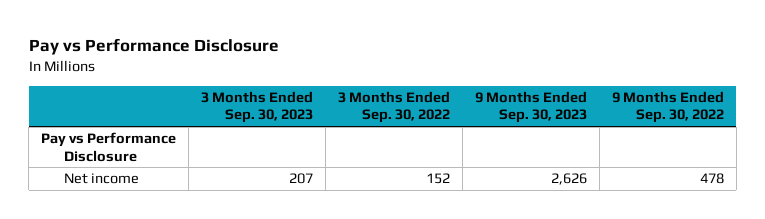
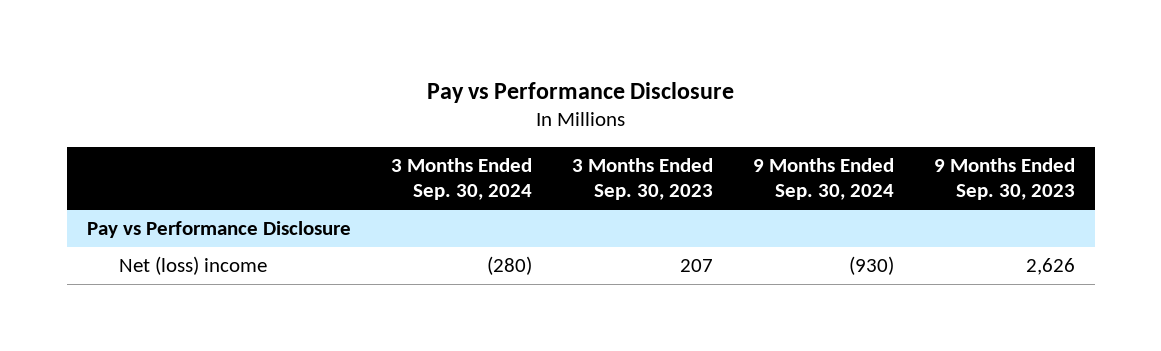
[337,91,450,124] 3 Months Ended Sep. 30, 2022 -> none
[611,91,724,124] 9 Months Ended Sep. 30, 2022 -> none
none -> [390,158,532,201] 3 Months Ended Sep. 30, 2024
none -> [752,158,894,201] 9 Months Ended Sep. 30, 2024
[63,173,139,185] Net income -> [119,256,268,276] Net (loss) income

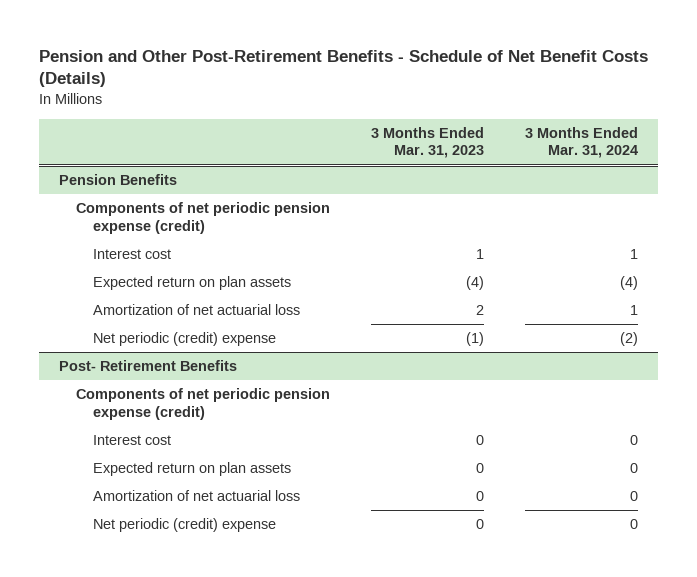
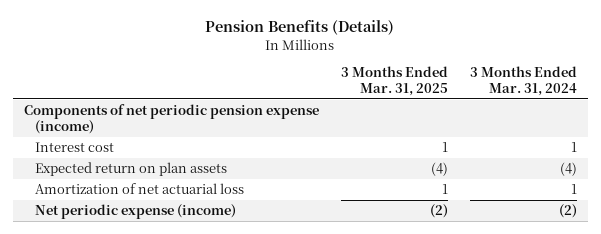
[39,49,649,88] Pension and Other Post-Retirement Benefits - Schedule of Net Benefit Costs (Details) -> [205,20,395,36] Pension Benefits (Details)
[370,126,484,159] 3 Months Ended Mar. 31, 2023 -> none
none -> [340,66,448,97] 3 Months Ended Mar. 31, 2025
[59,174,178,186] Pension Benefits -> none
[76,202,331,234] Components of net periodic pension expense (credit) -> [23,104,319,134] Components of net periodic pension expense (income)
[59,360,238,372] Post- Retirement Benefits -> none
[76,388,331,420] Components of net periodic pension expense (credit) -> none
[92,435,171,446] Interest cost -> none
[92,462,291,477] Expected return on plan assets -> none
[92,490,300,502] Amortization of net actuarial loss -> none
[92,518,276,533] Net periodic (credit) expense -> none
[92,332,276,347] Net periodic (credit) expense -> [34,204,236,220] Net periodic expense (income)

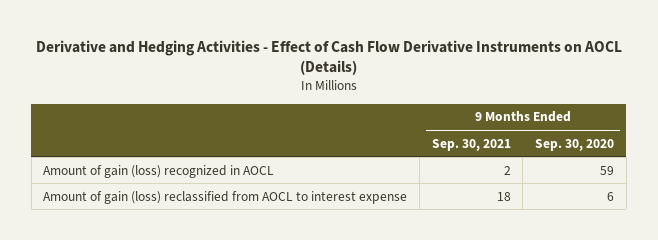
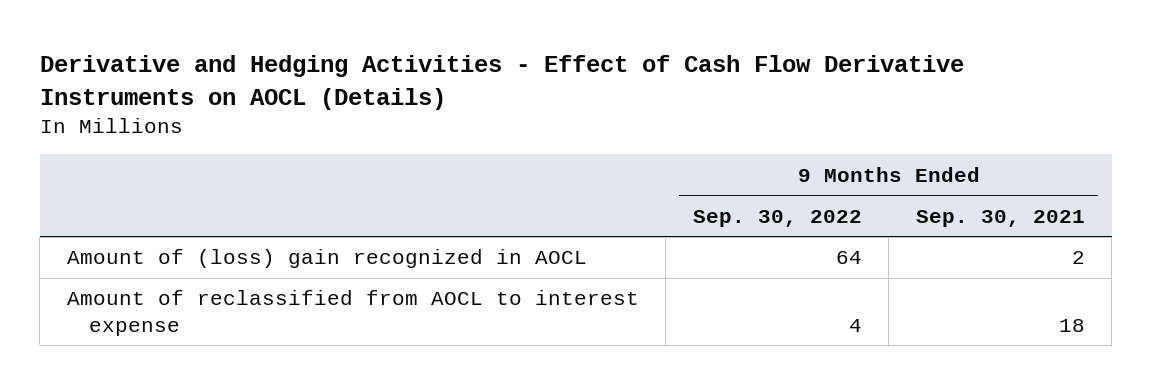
[535,138,615,151] Sep. 30, 2020 -> none
none -> [692,209,862,227] Sep. 30, 2022
[43,164,275,178] Amount of gain (loss) recognized in AOCL -> [66,249,587,269] Amount of (loss) gain recognized in AOCL
[43,190,408,204] Amount of gain (loss) reclassified from AOCL to interest expense -> [66,290,639,336] Amount of reclassified from AOCL to interest expense

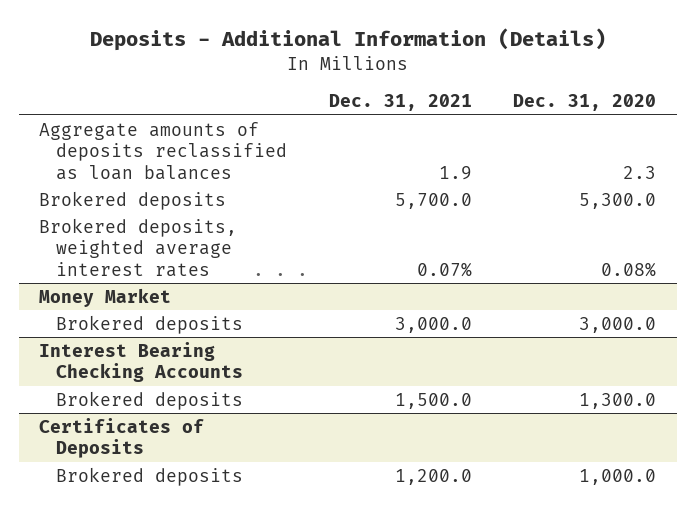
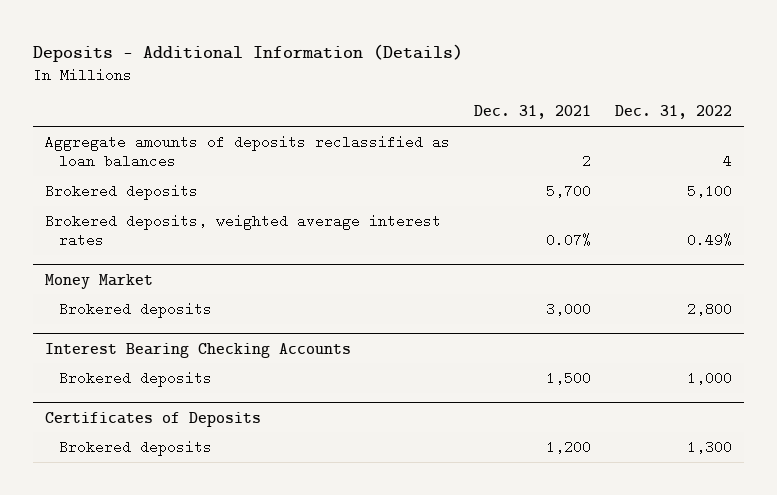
[512,94,656,112] Dec. 31, 2020 -> none
none -> [615,105,733,120] Dec. 31, 2022
[438,165,472,180] 1.9 -> [582,154,592,169] 2
[394,192,472,209] 5,700.0 -> [546,183,592,198] 5,700
[394,316,472,333] 3,000.0 -> [546,301,592,316] 3,000
[394,392,472,409] 1,500.0 -> [546,370,592,385] 1,500
[394,468,472,485] 1,200.0 -> [546,439,592,454] 1,200

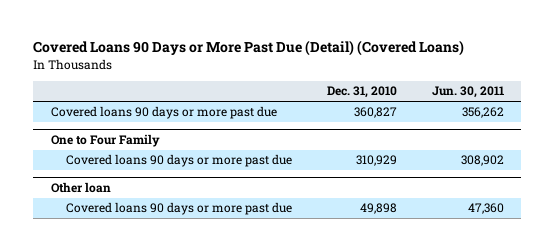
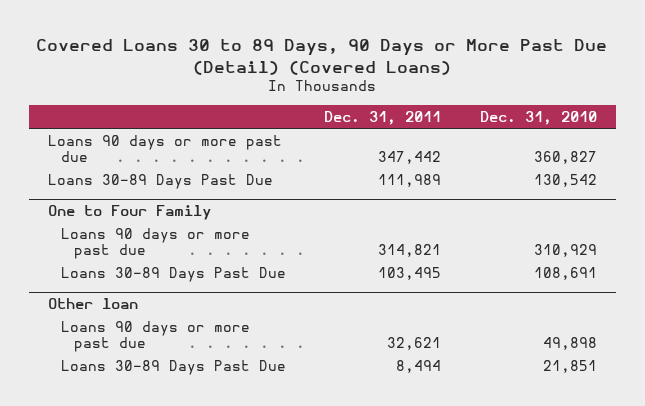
[33,40,465,57] Covered Loans 90 Days or More Past Due (Detail) (Covered Loans) -> [36,39,608,75] Covered Loans 30 to 89 Days, 90 Days or More Past Due (Detail) (Covered Loans)
[432,86,505,99] Jun. 30, 2011 -> none
none -> [324,110,442,125] Dec. 31, 2011
[50,106,277,120] Covered loans 90 days or more past due -> [48,134,283,163] Loans 90 days or more past due
none -> [48,173,274,189] Loans 30-89 Days Past Due
[66,154,293,168] Covered loans 90 days or more past due -> [61,227,251,260] Loans 90 days or more past due
none -> [61,266,287,282] Loans 30-89 Days Past Due
[66,202,293,216] Covered loans 90 days or more past due -> [61,320,251,353] Loans 90 days or more past due
none -> [61,359,287,375] Loans 30-89 Days Past Due

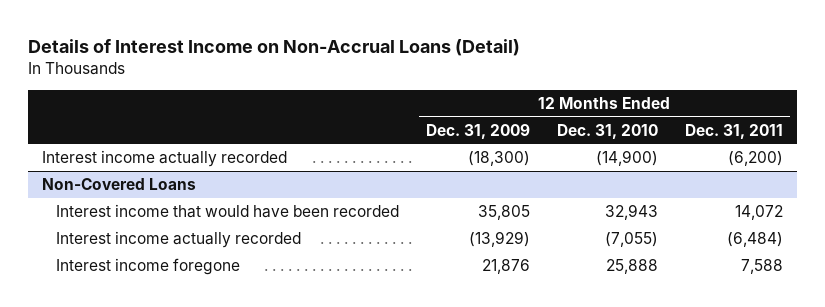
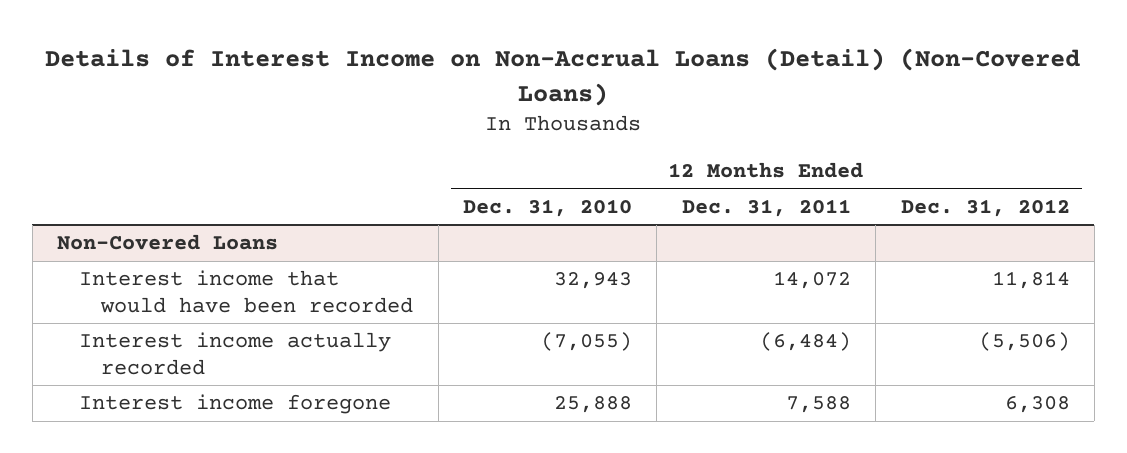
[28,38,521,56] Details of Interest Income on Non-Accrual Loans (Detail) -> [45,48,1081,106] Details of Interest Income on Non-Accrual Loans (Detail) (Non-Covered Loans)
[425,123,530,139] Dec. 31, 2009 -> none
none -> [900,198,1070,217] Dec. 31, 2012
[41,150,287,168] Interest income actually recorded -> none

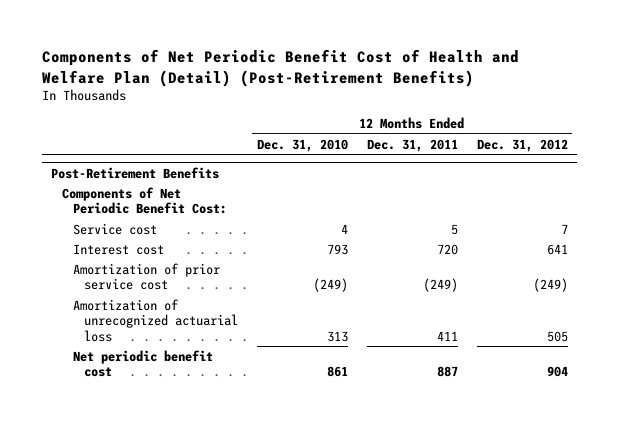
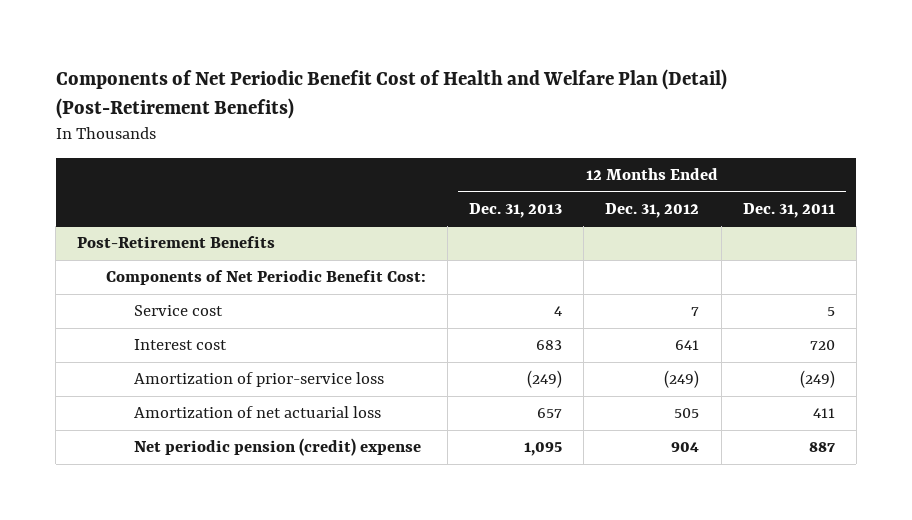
[256,138,348,152] Dec. 31, 2010 -> none
none -> [468,202,562,218] Dec. 31, 2013
[73,262,221,291] Amortization of prior service cost -> [134,372,385,388] Amortization of prior-service loss
[73,298,239,342] Amortization of unrecognized actuarial loss -> [134,406,382,419] Amortization of net actuarial loss
[73,349,214,378] Net periodic benefit cost -> [134,438,422,457] Net periodic pension (credit) expense

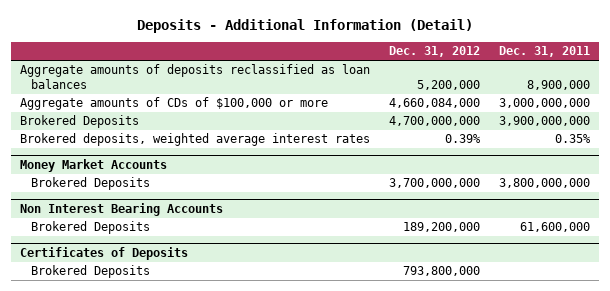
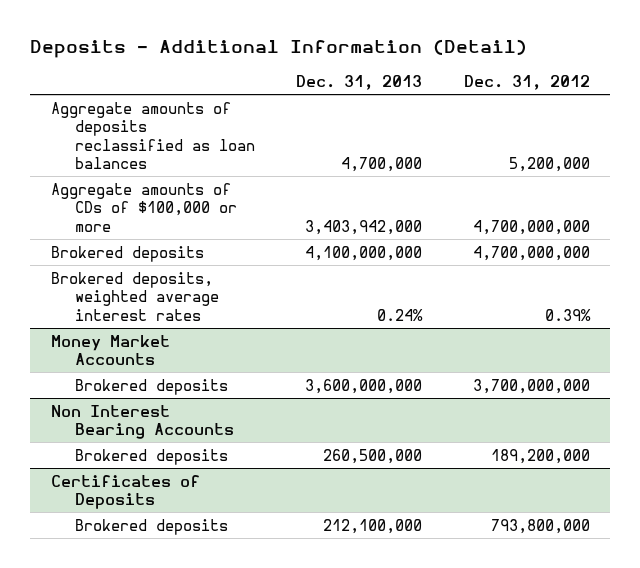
[498,46,590,58] Dec. 31, 2011 -> none
none -> [296,74,423,90] Dec. 31, 2013
[389,98,481,109] 4,660,084,000 -> [472,219,590,235] 4,700,000,000
[20,115,140,129] Brokered Deposits -> [50,245,204,262] Brokered deposits
[30,177,150,191] Brokered Deposits -> [74,378,228,395] Brokered deposits
[30,221,150,235] Brokered Deposits -> [74,448,228,465] Brokered deposits
[30,265,150,279] Brokered Deposits -> [74,518,228,535] Brokered deposits

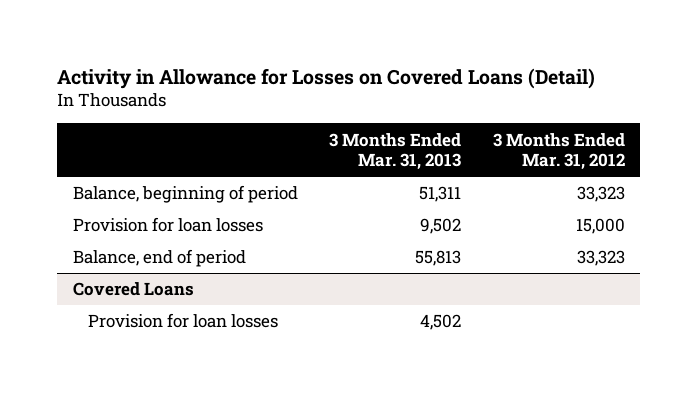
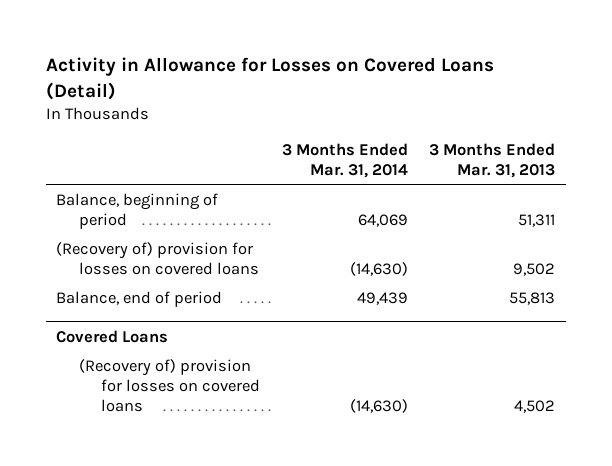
[492,132,625,171] 3 Months Ended Mar. 31, 2012 -> none
none -> [281,143,408,178] 3 Months Ended Mar. 31, 2014
[73,217,264,233] Provision for loan losses -> [56,241,259,275] (Recovery of) provision for losses on covered loans
[88,313,279,329] Provision for loan losses -> [78,358,261,412] (Recovery of) provision for losses on covered loans

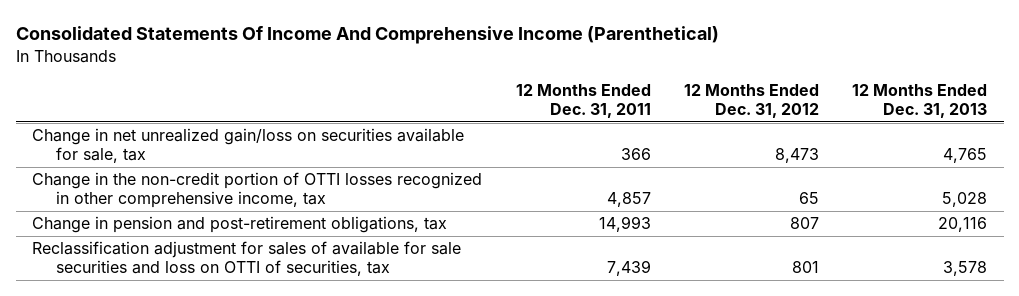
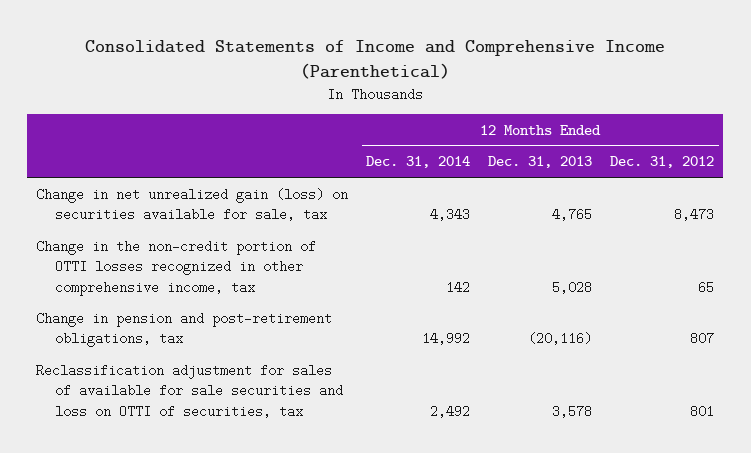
[15,26,719,45] Consolidated Statements Of Income And Comprehensive Income (Parenthetical) -> [85,40,666,79] Consolidated Statements of Income and Comprehensive Income (Parenthetical)
[515,83,651,118] 12 Months Ended Dec. 31, 2011 -> none
none -> [366,156,471,169] Dec. 31, 2014
[32,128,465,164] Change in net unrealized gain/loss on securities available for sale, tax -> [36,187,349,222] Change in net unrealized gain (loss) on securities available for sale, tax
[938,217,988,233] 20,116 -> [528,332,593,346] (20,116)

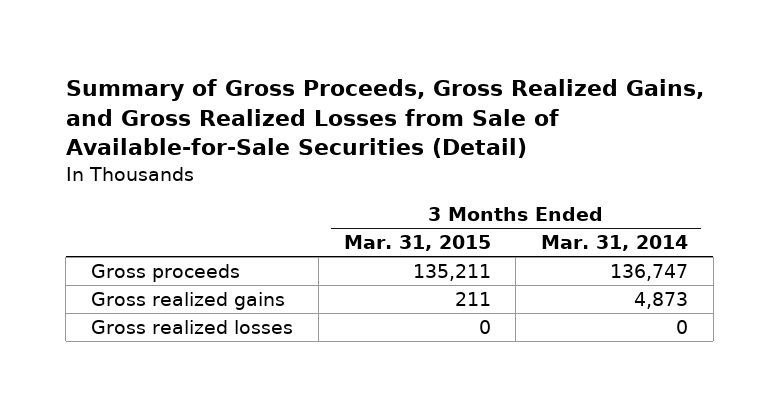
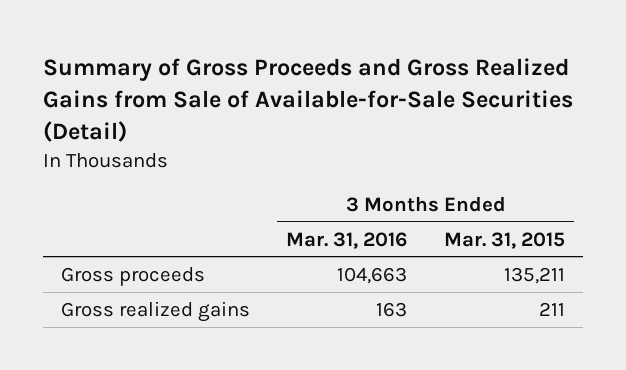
[65,78,704,159] Summary of Gross Proceeds, Gross Realized Gains, and Gross Realized Losses from Sale of Available-for-Sale Securities (Detail) -> [43,58,574,142] Summary of Gross Proceeds and Gross Realized Gains from Sale of Available-for-Sale Securities (Detail)
[541,235,689,252] Mar. 31, 2014 -> none
none -> [286,231,408,249] Mar. 31, 2016
[91,319,294,334] Gross realized losses -> none

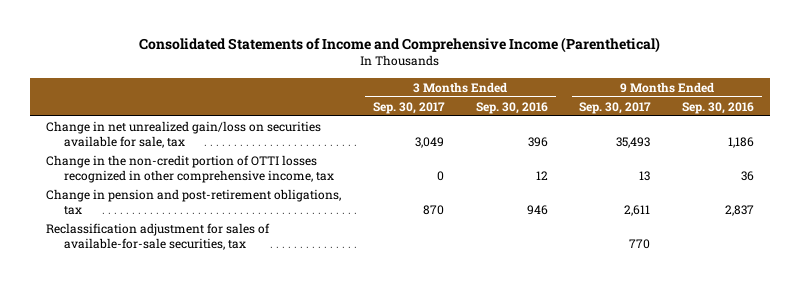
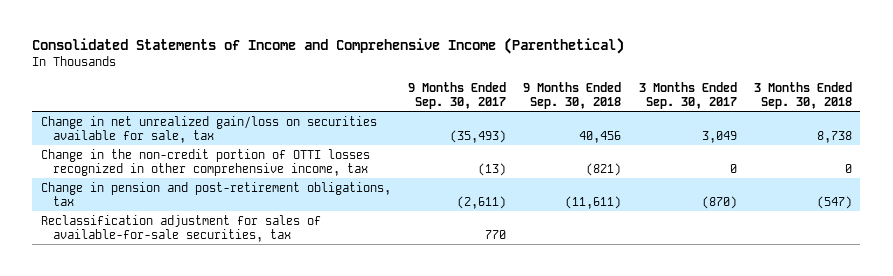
[475,101,548,114] Sep. 30, 2016 -> none
[682,101,755,114] Sep. 30, 2016 -> none
none -> [523,81,622,109] 9 Months Ended Sep. 30, 2018
none -> [753,81,852,109] 3 Months Ended Sep. 30, 2018
[616,137,651,149] 35,493 -> [449,129,506,143] (35,493)
[639,171,651,182] 13 -> [477,162,506,176] (13)
[422,205,444,216] 870 -> [701,195,737,209] (870)
[624,205,651,217] 2,611 -> [456,195,506,209] (2,611)

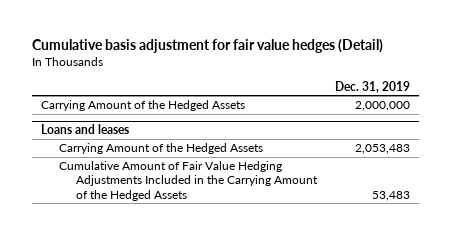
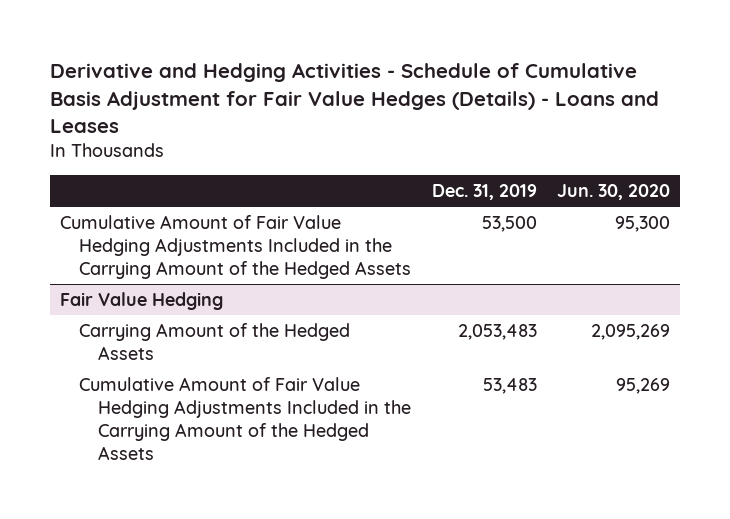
[32,39,384,54] Cumulative basis adjustment for fair value hedges (Detail) -> [50,62,660,134] Derivative and Hedging Activities - Schedule of Cumulative Basis Adjustment for Fair Value Hedges (Details) - Loans and Leases
none -> [556,184,670,201] Jun. 30, 2020
[41,99,246,111] Carrying Amount of the Hedged Assets -> none
none -> [60,214,412,279] Cumulative Amount of Fair Value Hedging Adjustments Included in the Carrying Amount of the Hedged Assets
[41,124,130,135] Loans and leases -> [60,291,224,310] Fair Value Hedging

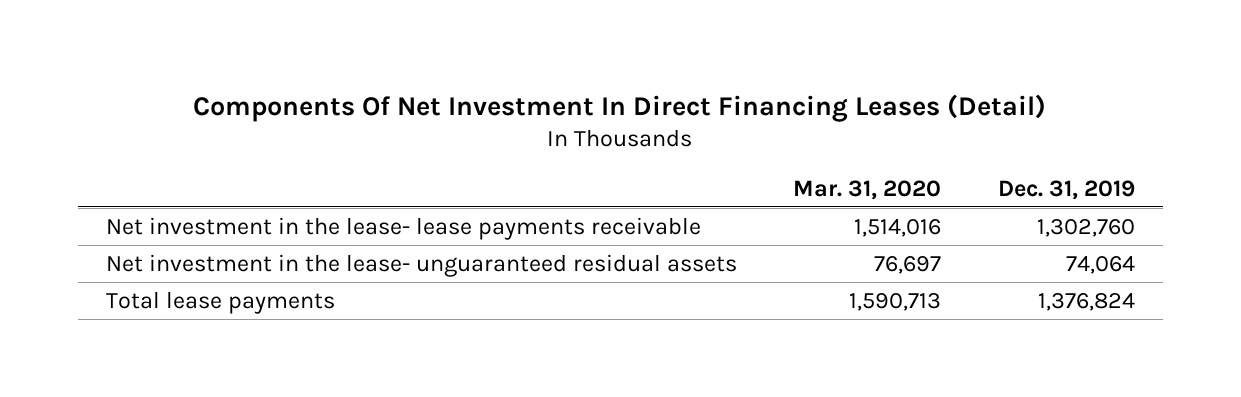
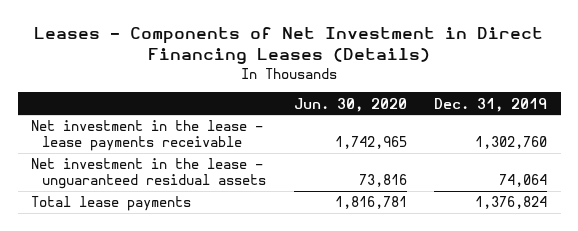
[193,93,1047,122] Components Of Net Investment In Direct Financing Leases (Detail) -> [34,26,544,65] Leases - Components of Net Investment in Direct Financing Leases (Details)
[793,179,942,200] Mar. 31, 2020 -> none
none -> [293,97,407,112] Jun. 30, 2020
[106,216,702,240] Net investment in the lease- lease payments receivable -> [31,120,264,152] Net investment in the lease - lease payments receivable
[106,253,738,277] Net investment in the lease- unguaranteed residual assets -> [31,158,267,190] Net investment in the lease - unguaranteed residual assets

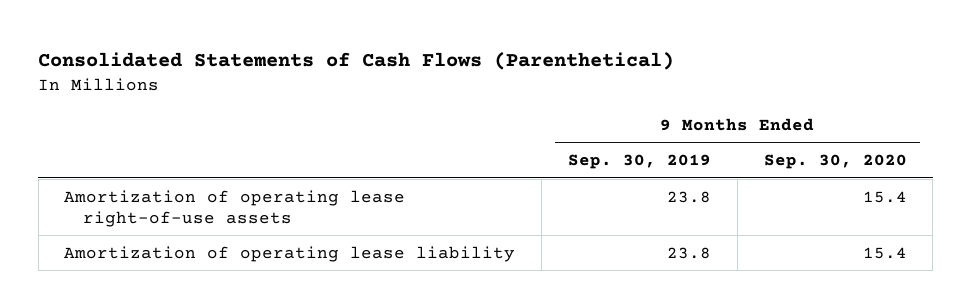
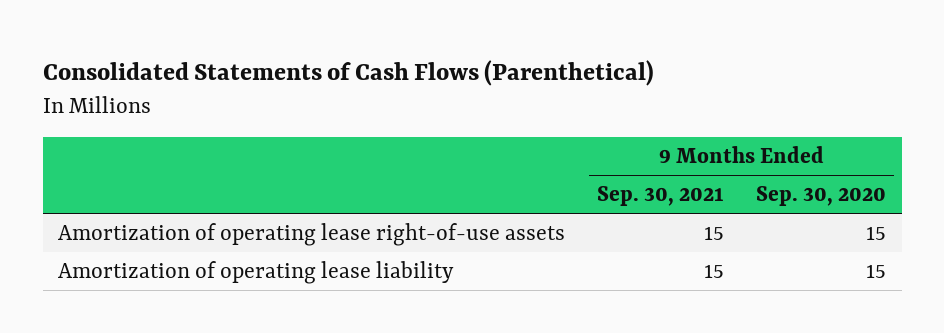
[568,154,712,170] Sep. 30, 2019 -> none
none -> [597,186,725,207] Sep. 30, 2021
[862,190,907,203] 15.4 -> [865,225,886,240] 15
[862,246,907,259] 15.4 -> [865,263,886,278] 15

